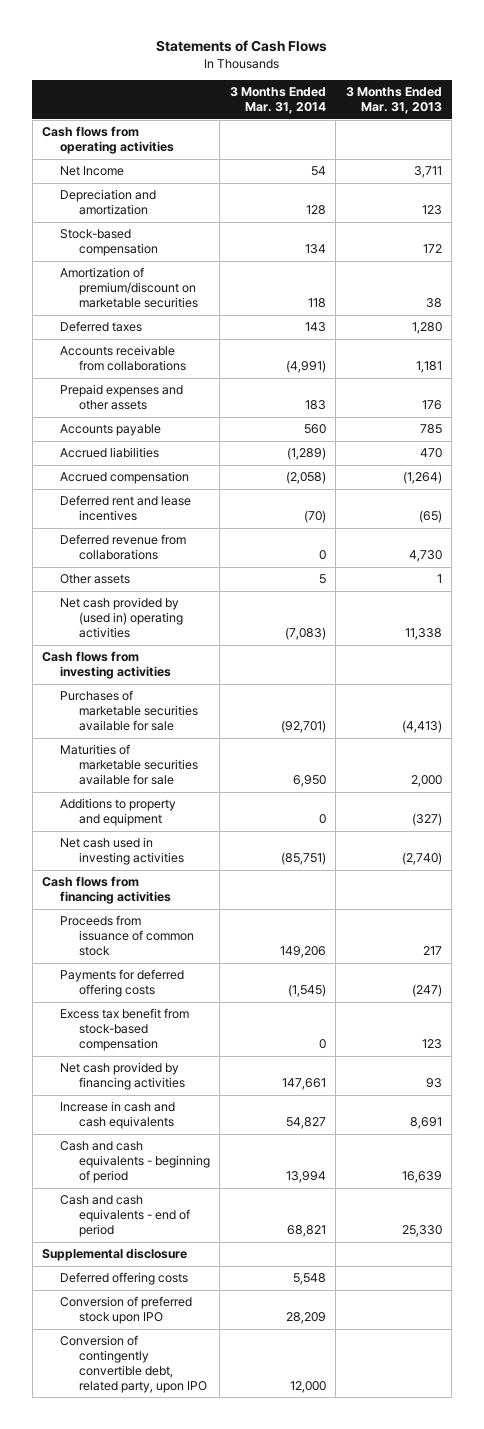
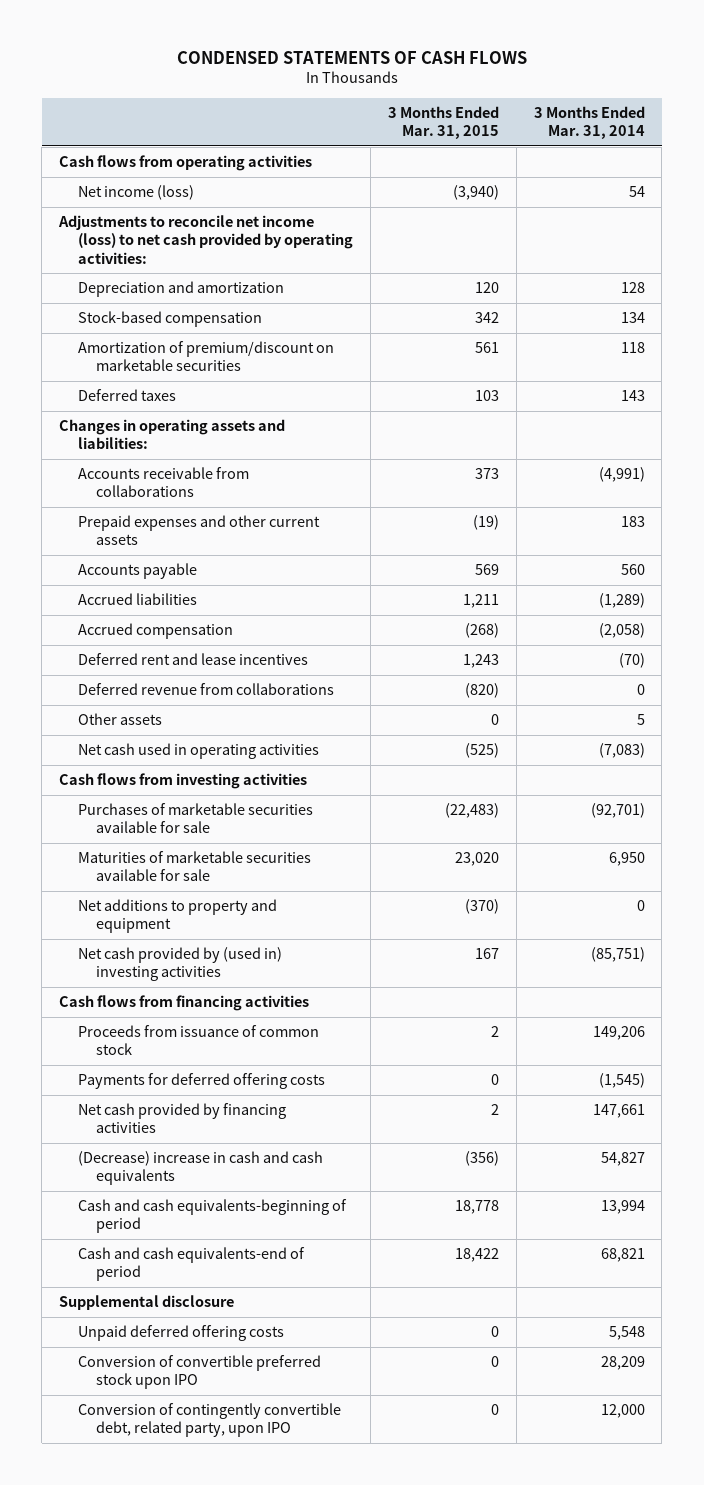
[155,40,327,53] Statements of Cash Flows -> [176,51,527,65] CONDENSED STATEMENTS OF CASH FLOWS
[345,87,442,115] 3 Months Ended Mar. 31, 2013 -> none
none -> [387,105,499,139] 3 Months Ended Mar. 31, 2015
[60,166,125,177] Net Income -> [77,184,194,200] Net income (loss)
none -> [58,214,353,264] Adjustments to reconcile net income (loss) to net cash provided by operating activities:
none -> [59,418,286,450] Changes in operating assets and liabilities:
[60,384,184,411] Prepaid expenses and other assets -> [77,514,320,546] Prepaid expenses and other current assets
[60,597,184,638] Net cash provided by (used in) operating activities -> [77,742,319,759] Net cash used in operating activities
[60,798,177,827] Additions to property and equipment -> [77,898,277,934] Net additions to property and equipment
[60,837,185,866] Net cash used in investing activities -> [77,946,282,982] Net cash provided by (used in) investing activities
[60,1008,190,1051] Excess tax benefit from stock-based compensation -> none
[60,1101,176,1130] Increase in cash and cash equivalents -> [77,1150,323,1186] (Decrease) increase in cash and cash equivalents
[60,1141,211,1183] Cash and cash equivalents - beginning of period -> [77,1198,347,1234] Cash and cash equivalents-beginning of period
[60,1195,191,1237] Cash and cash equivalents - end of period -> [77,1246,305,1282] Cash and cash equivalents-end of period
[60,1272,189,1286] Deferred offering costs -> [77,1324,284,1341] Unpaid deferred offering costs
[60,1296,193,1325] Conversion of preferred stock upon IPO -> [77,1354,321,1390] Conversion of convertible preferred stock upon IPO

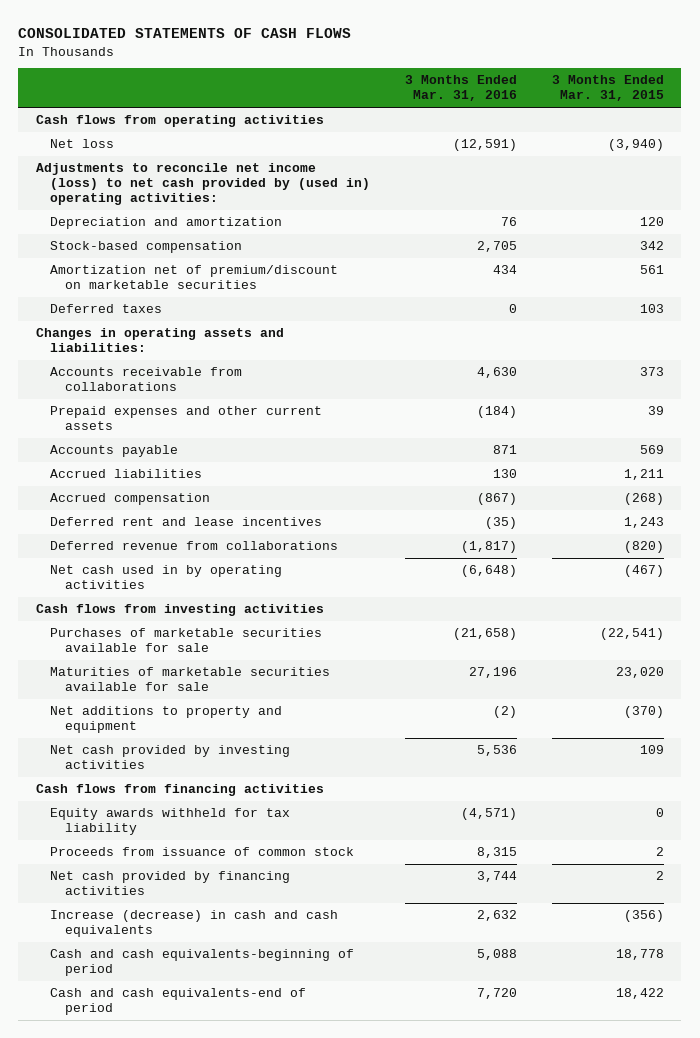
[176,51,527,65] CONDENSED STATEMENTS OF CASH FLOWS -> [18,28,352,39] CONSOLIDATED STATEMENTS OF CASH FLOWS
[533,105,645,139] 3 Months Ended Mar. 31, 2014 -> none
none -> [405,75,518,102] 3 Months Ended Mar. 31, 2016
[77,184,194,200] Net income (loss) -> [50,139,115,149] Net loss
[58,214,353,264] Adjustments to reconcile net income (loss) to net cash provided by operating activities: -> [35,163,371,205] Adjustments to reconcile net income (loss) to net cash provided by (used in) operating activities:
[77,340,334,372] Amortization of premium/discount on marketable securities -> [50,265,339,290] Amortization net of premium/discount on marketable securities
[472,514,499,530] (19) -> [647,406,664,416] 39
[77,712,162,725] Other assets -> none
[77,742,319,759] Net cash used in operating activities -> [50,565,283,590] Net cash used in by operating activities
[464,742,499,758] (525) -> [623,565,664,578] (467)
[444,802,499,818] (22,483) -> [599,628,664,641] (22,541)
[77,946,282,982] Net cash provided by (used in) investing activities -> [50,745,291,770] Net cash provided by investing activities
[474,947,499,959] 167 -> [639,745,664,755] 109
none -> [50,808,291,836] Equity awards withheld for tax liability
[77,1072,325,1089] Payments for deferred offering costs -> none
[77,1150,323,1186] (Decrease) increase in cash and cash equivalents -> [50,910,339,938] Increase (decrease) in cash and cash equivalents
[59,1294,235,1310] Supplemental disclosure -> none
[77,1324,284,1341] Unpaid deferred offering costs -> none
[77,1354,321,1390] Conversion of convertible preferred stock upon IPO -> none
[77,1402,341,1438] Conversion of contingently convertible debt, related party, upon IPO -> none

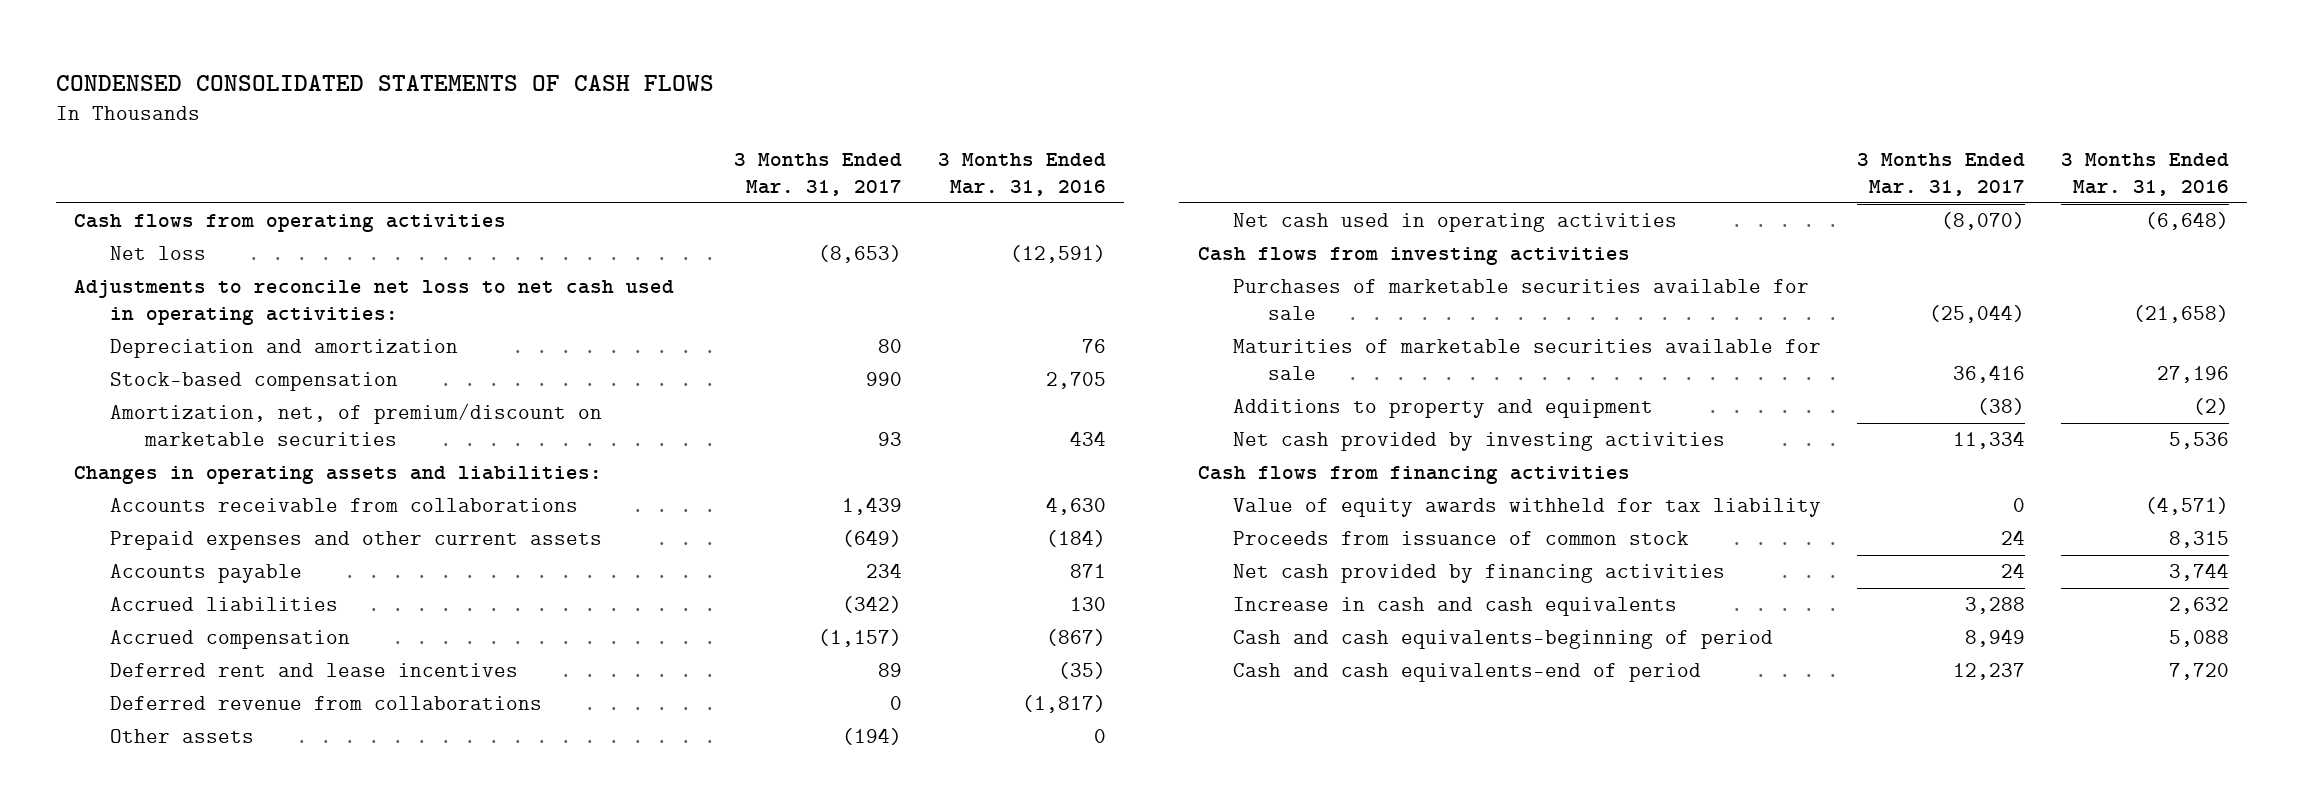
[18,28,352,39] CONSOLIDATED STATEMENTS OF CASH FLOWS -> [56,74,715,91] CONDENSED CONSOLIDATED STATEMENTS OF CASH FLOWS
[551,75,664,102] 3 Months Ended Mar. 31, 2015 -> none
none -> [733,152,902,196] 3 Months Ended Mar. 31, 2017
[35,163,371,205] Adjustments to reconcile net income (loss) to net cash provided by (used in) operating activities: -> [74,280,675,326] Adjustments to reconcile net loss to net cash used in operating activities:
[50,304,163,314] Deferred taxes -> none
[50,265,339,290] Amortization net of premium/discount on marketable securities -> [109,403,602,447] Amortization, net, of premium/discount on marketable securities
none -> [109,729,254,744] Other assets
[50,565,283,590] Net cash used in by operating activities -> [1232,213,1677,233] Net cash used in operating activities
[50,706,283,734] Net additions to property and equipment -> [1232,399,1653,419] Additions to property and equipment
[50,808,291,836] Equity awards withheld for tax liability -> [1232,498,1821,518] Value of equity awards withheld for tax liability
[50,910,339,938] Increase (decrease) in cash and cash equivalents -> [1232,597,1677,617] Increase in cash and cash equivalents

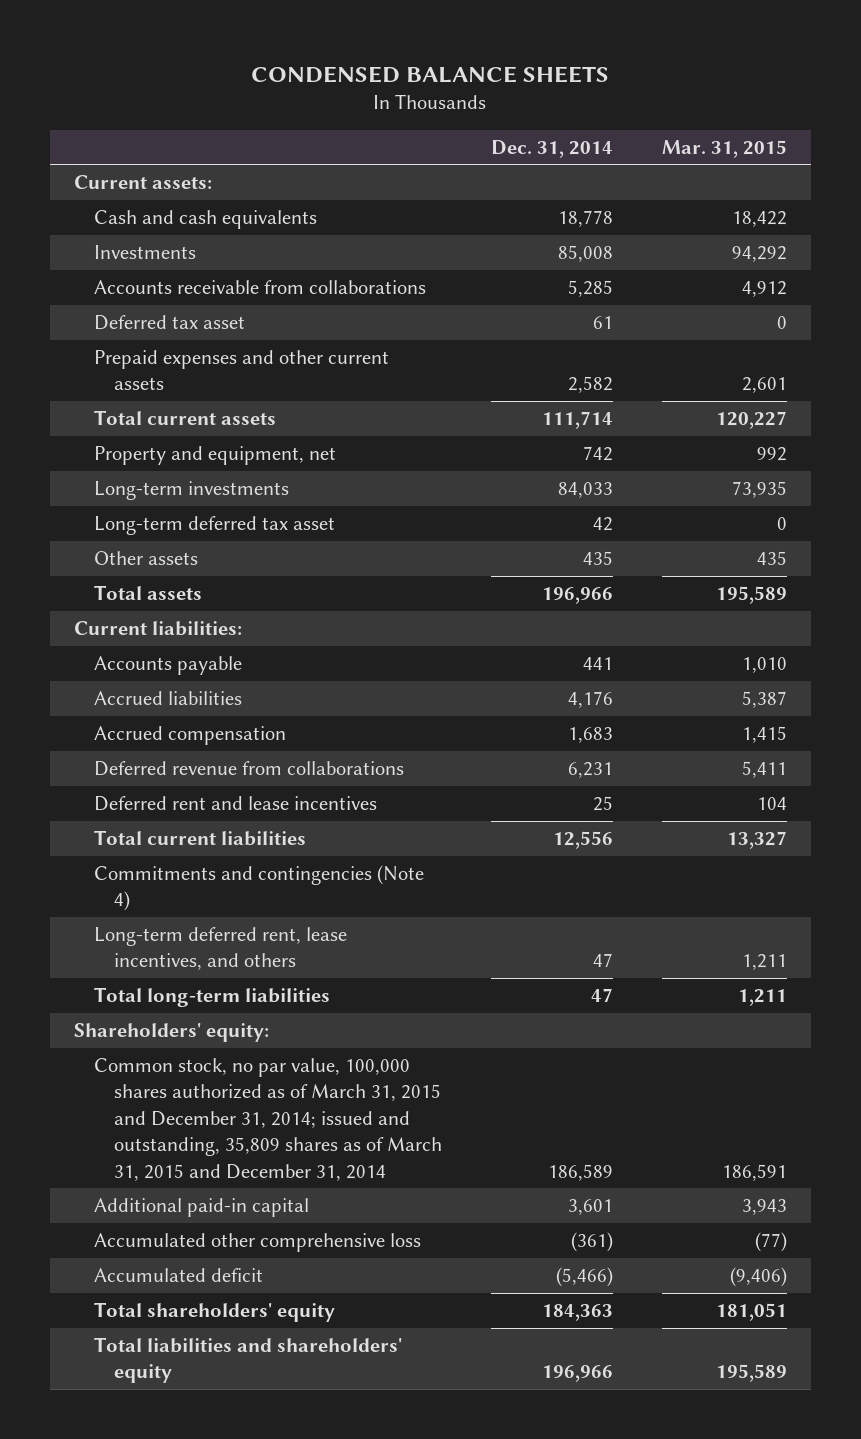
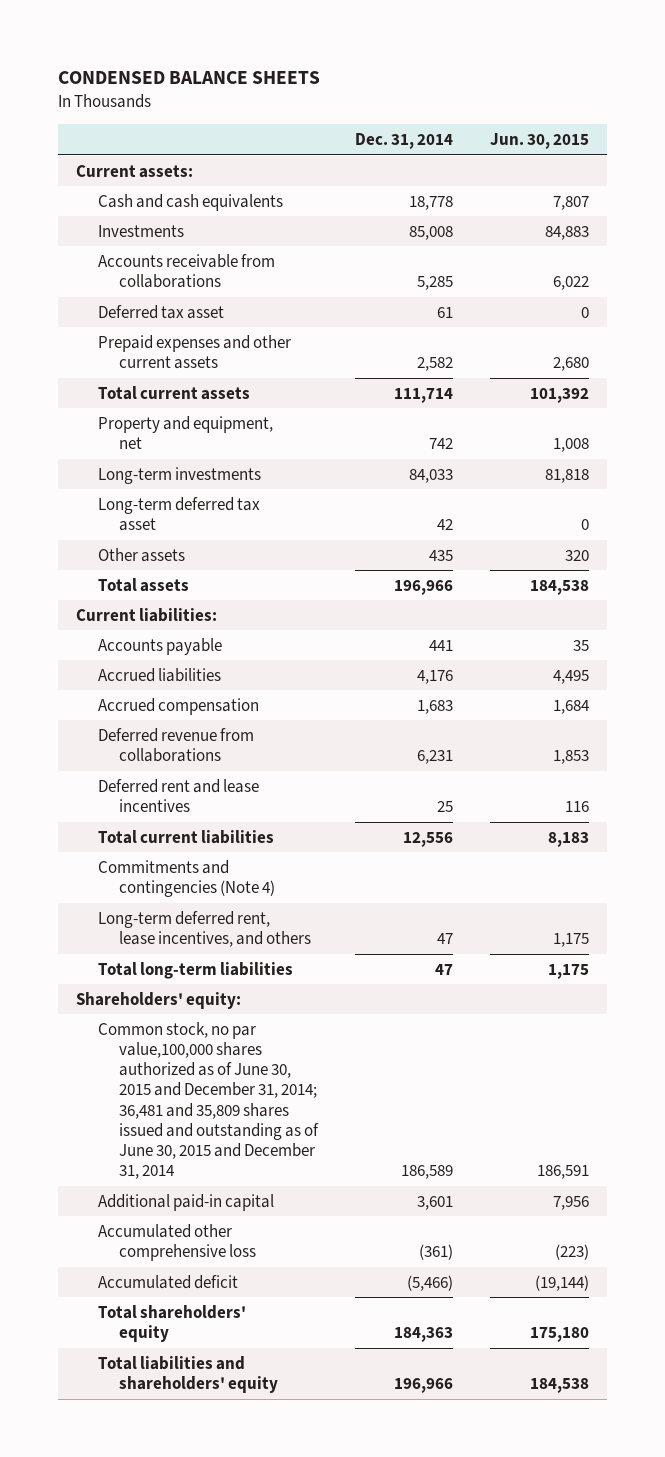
[661,139,787,158] Mar. 31, 2015 -> none
none -> [490,133,590,150] Jun. 30, 2015
[94,1057,443,1181] Common stock, no par value, 100,000 shares authorized as of March 31, 2015 and December 31, 2014; issued and outstanding, 35,809 shares as of March 31, 2015 and December 31, 2014 -> [97,1021,320,1180] Common stock, no par value,100,000 shares authorized as of June 30, 2015 and December 31, 2014; 36,481 and 35,809 shares issued and outstanding as of June 30, 2015 and December 31, 2014

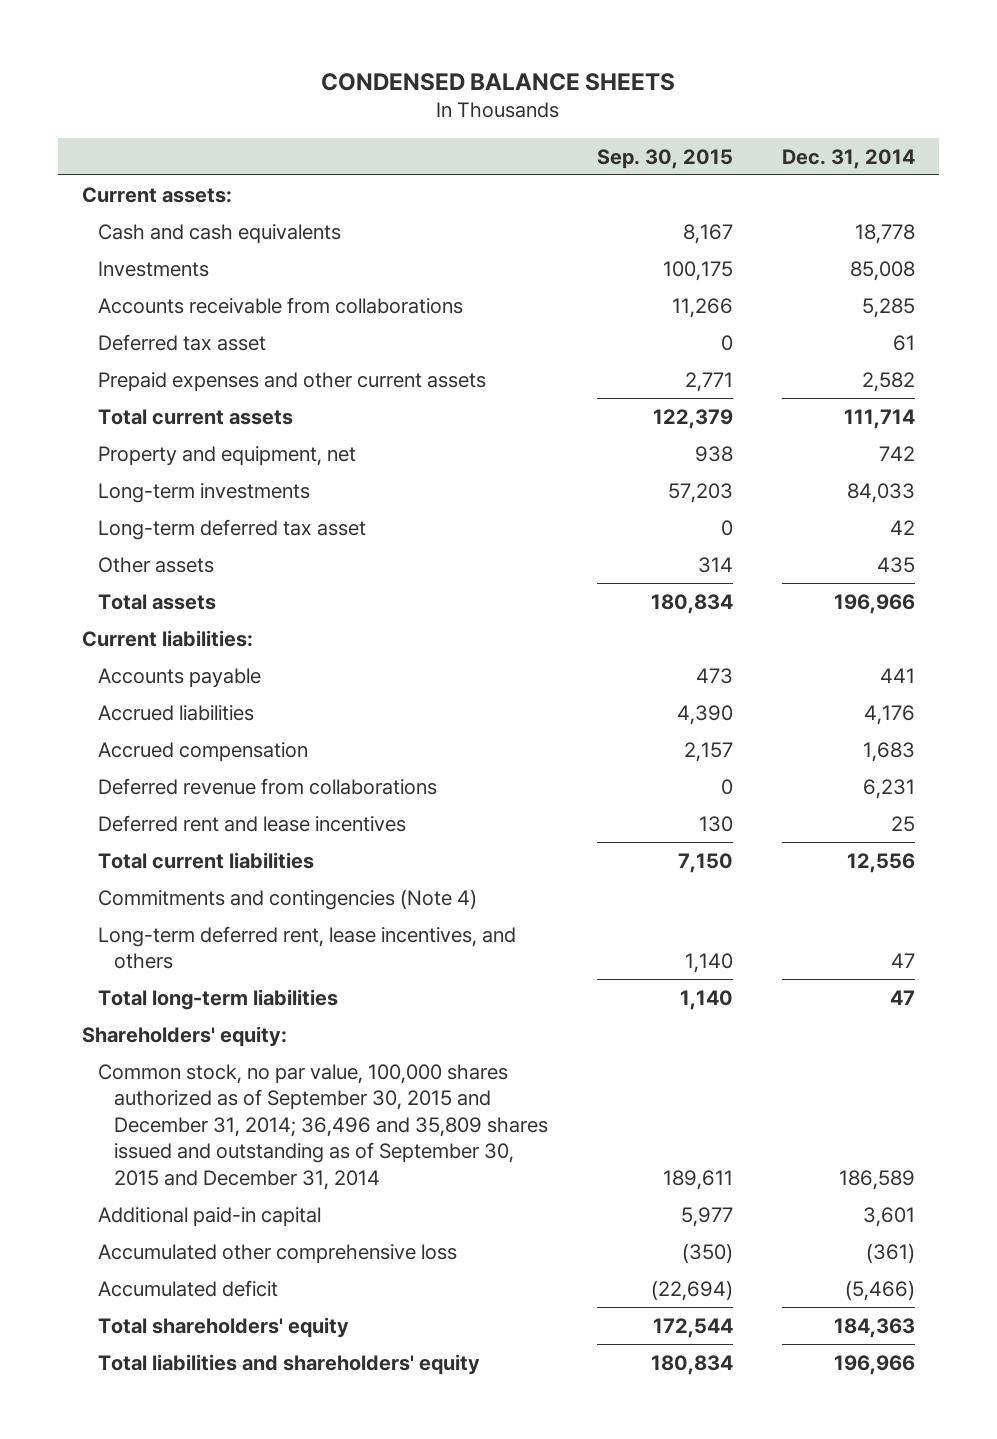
[490,133,590,150] Jun. 30, 2015 -> none
none -> [596,148,733,169] Sep. 30, 2015
[97,1021,320,1180] Common stock, no par value,100,000 shares authorized as of June 30, 2015 and December 31, 2014; 36,481 and 35,809 shares issued and outstanding as of June 30, 2015 and December 31, 2014 -> [98,1063,549,1190] Common stock, no par value, 100,000 shares authorized as of September 30, 2015 and December 31, 2014; 36,496 and 35,809 shares issued and outstanding as of September 30, 2015 and December 31, 2014

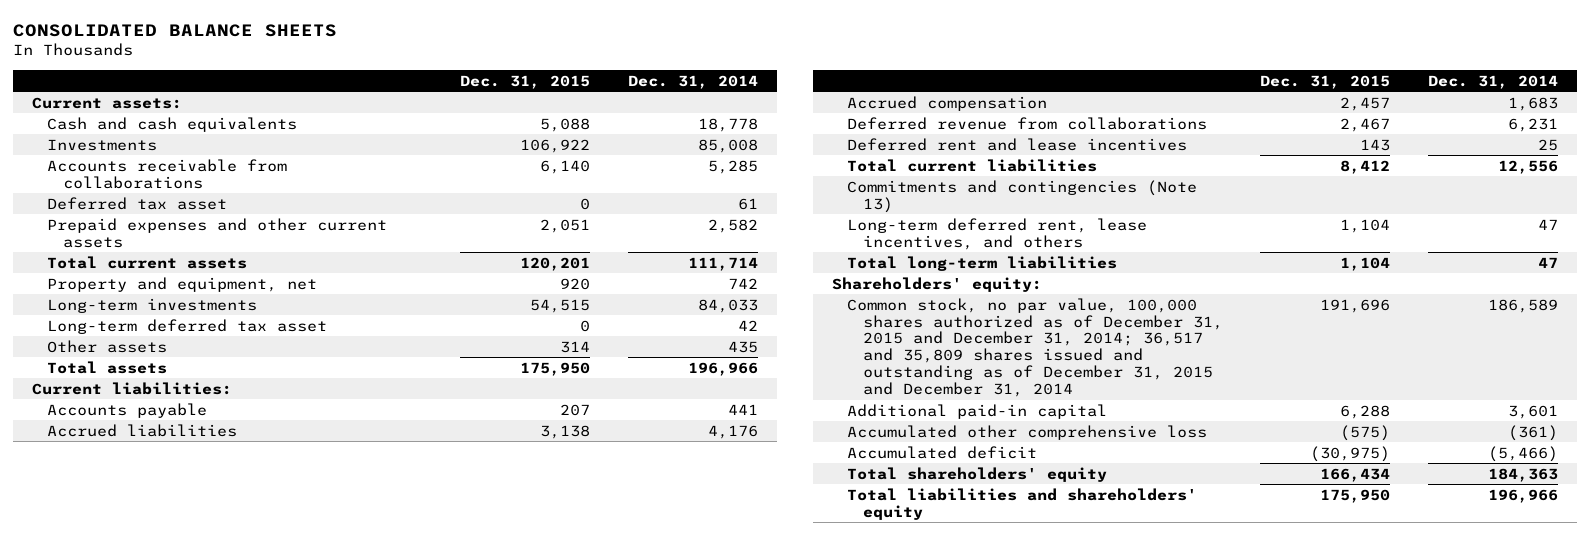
[321,72,676,91] CONDENSED BALANCE SHEETS -> [13,23,338,37] CONSOLIDATED BALANCE SHEETS
[596,148,733,169] Sep. 30, 2015 -> none
none -> [460,74,591,89] Dec. 31, 2015
[98,888,478,910] Commitments and contingencies (Note 4) -> [847,179,1198,213] Commitments and contingencies (Note 13)
[98,1063,549,1190] Common stock, no par value, 100,000 shares authorized as of September 30, 2015 and December 31, 2014; 36,496 and 35,809 shares issued and outstanding as of September 30, 2015 and December 31, 2014 -> [847,297,1223,397] Common stock, no par value, 100,000 shares authorized as of December 31, 2015 and December 31, 2014; 36,517 and 35,809 shares issued and outstanding as of December 31, 2015 and December 31, 2014

